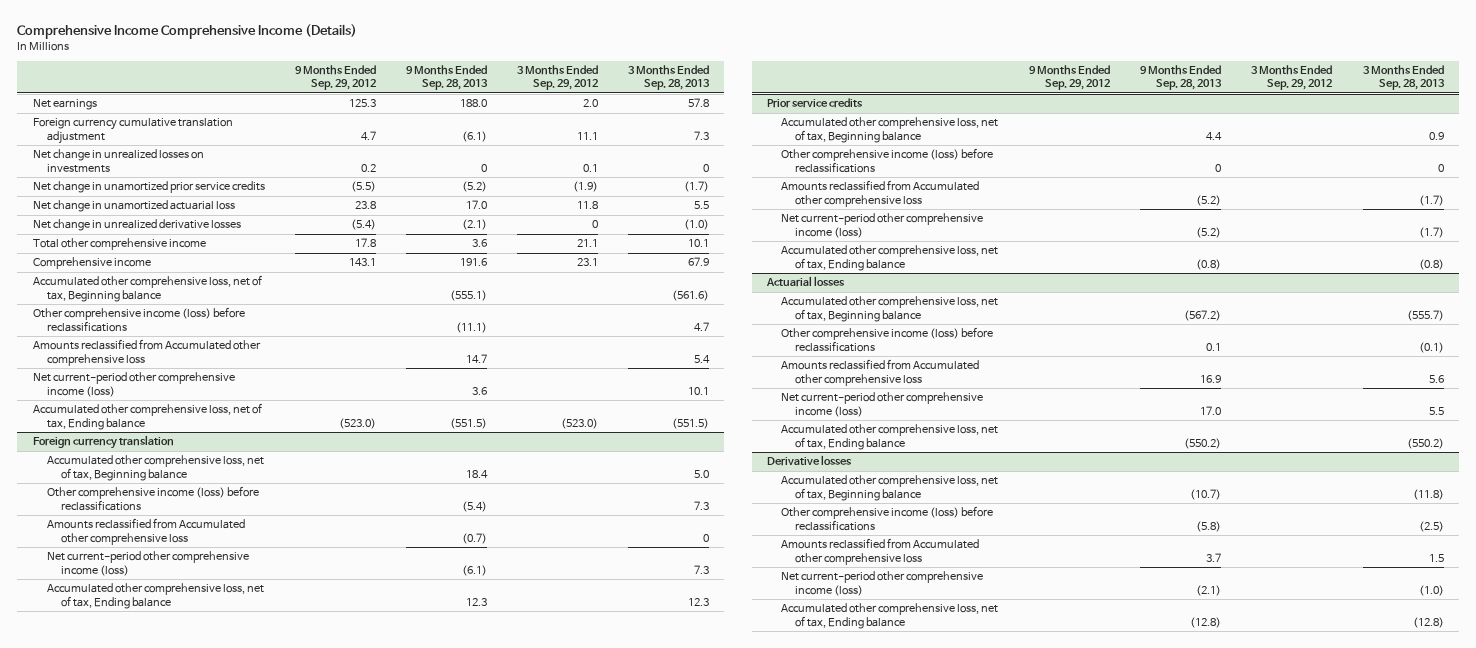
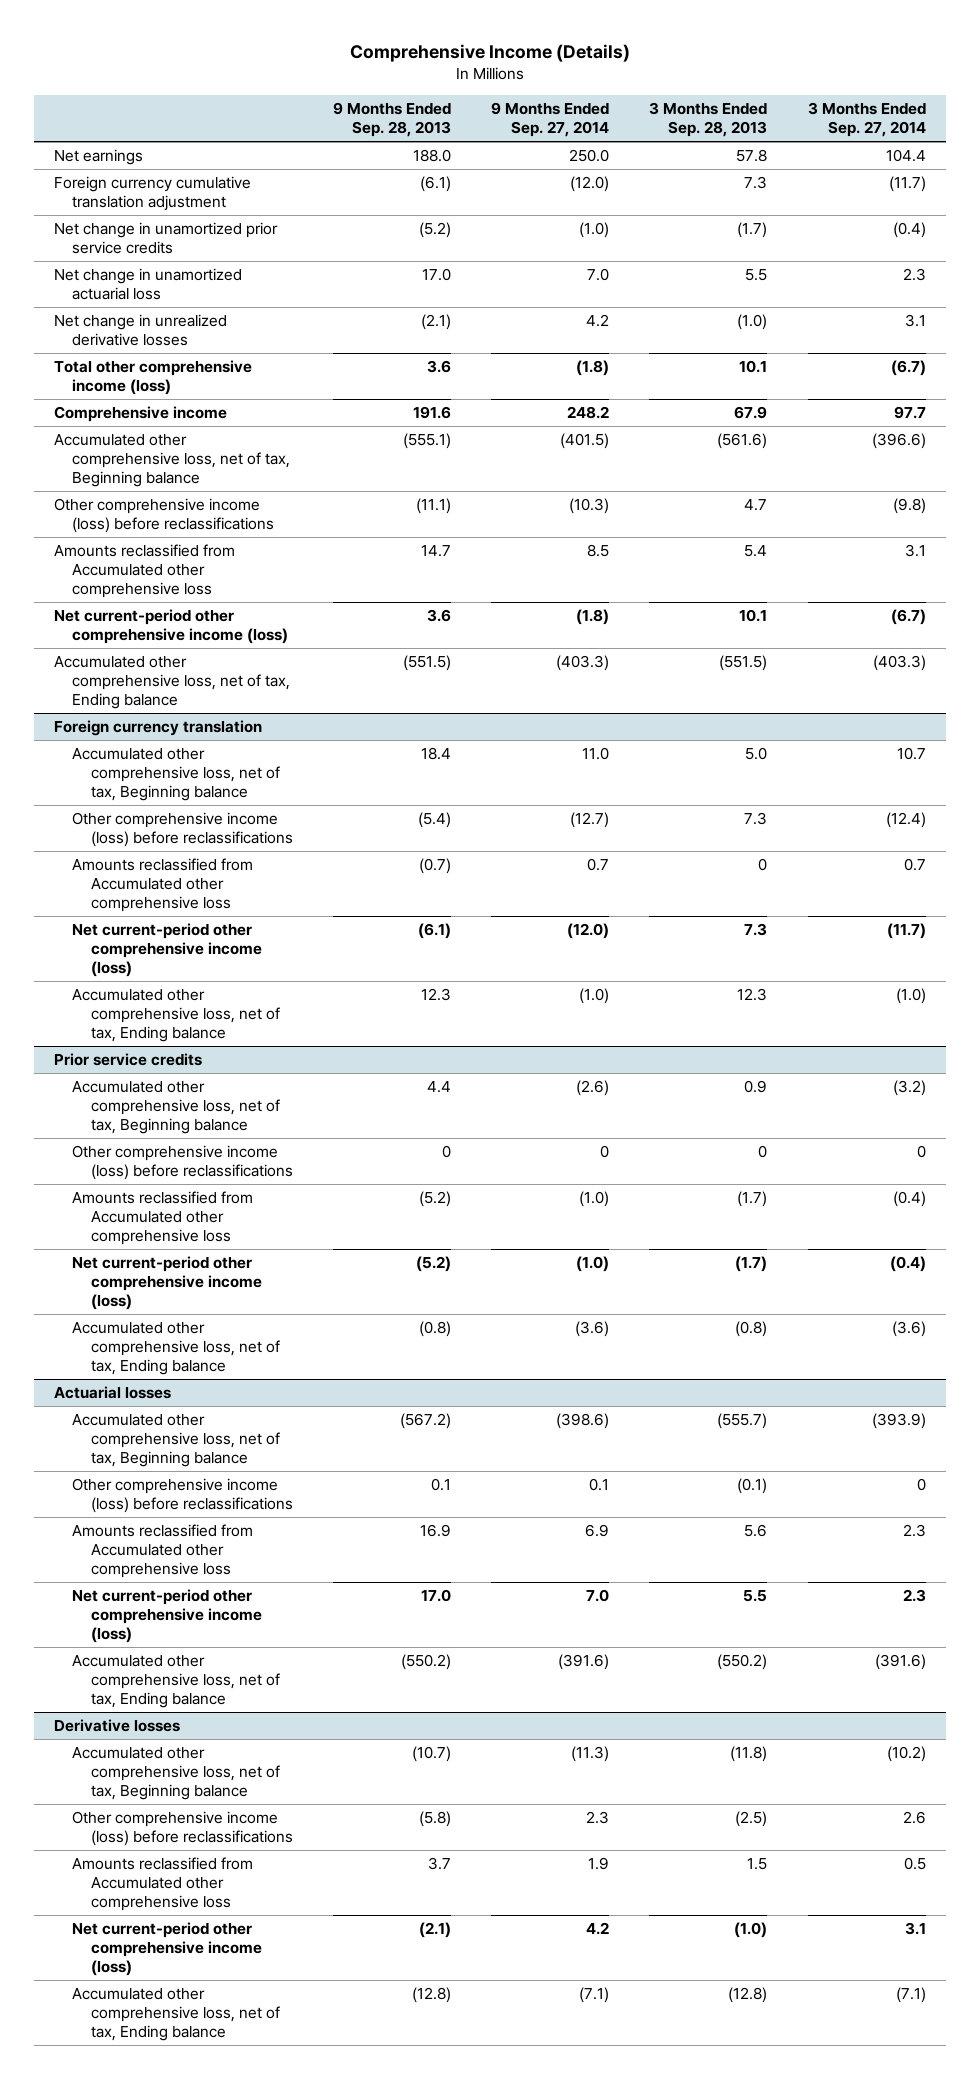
[17,23,358,39] Comprehensive Income Comprehensive Income (Details) -> [349,44,630,63] Comprehensive Income (Details)
[294,65,376,91] 9 Months Ended Sep. 29, 2012 -> none
[516,65,598,91] 3 Months Ended Sep. 29, 2012 -> none
none -> [491,102,610,138] 9 Months Ended Sep. 27, 2014
none -> [807,102,926,138] 3 Months Ended Sep. 27, 2014
[32,149,204,173] Net change in unrealized losses on investments -> none
[32,238,206,251] Total other comprehensive income -> [53,360,252,396] Total other comprehensive income (loss)

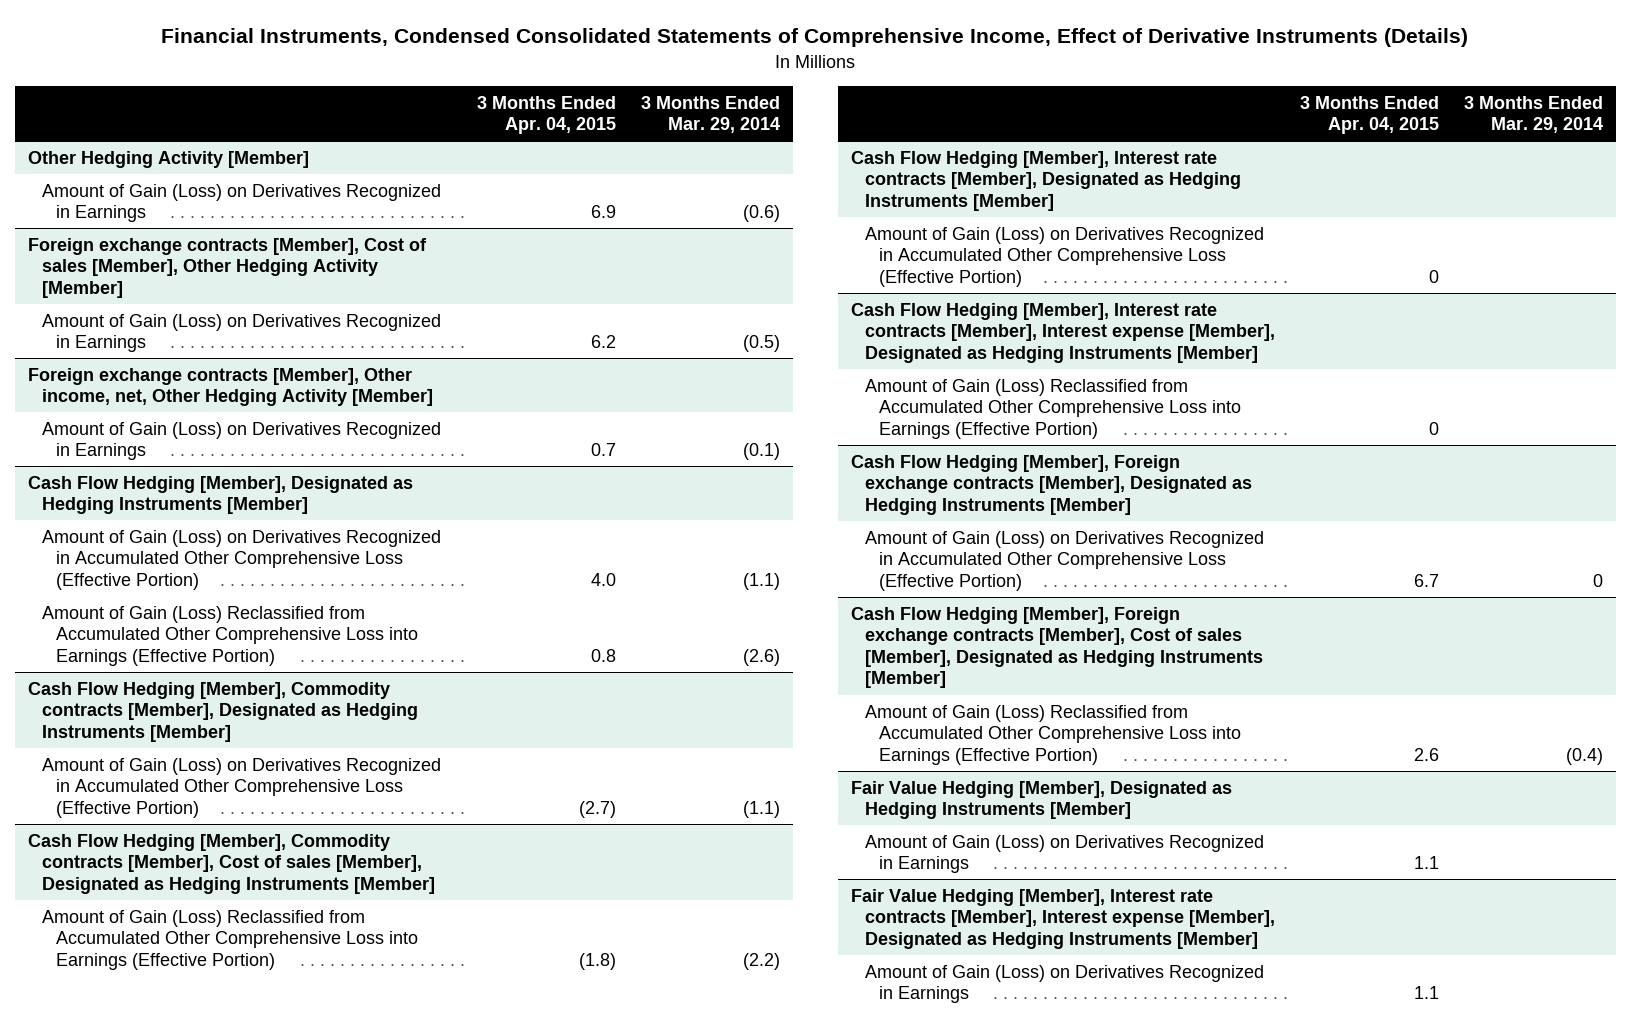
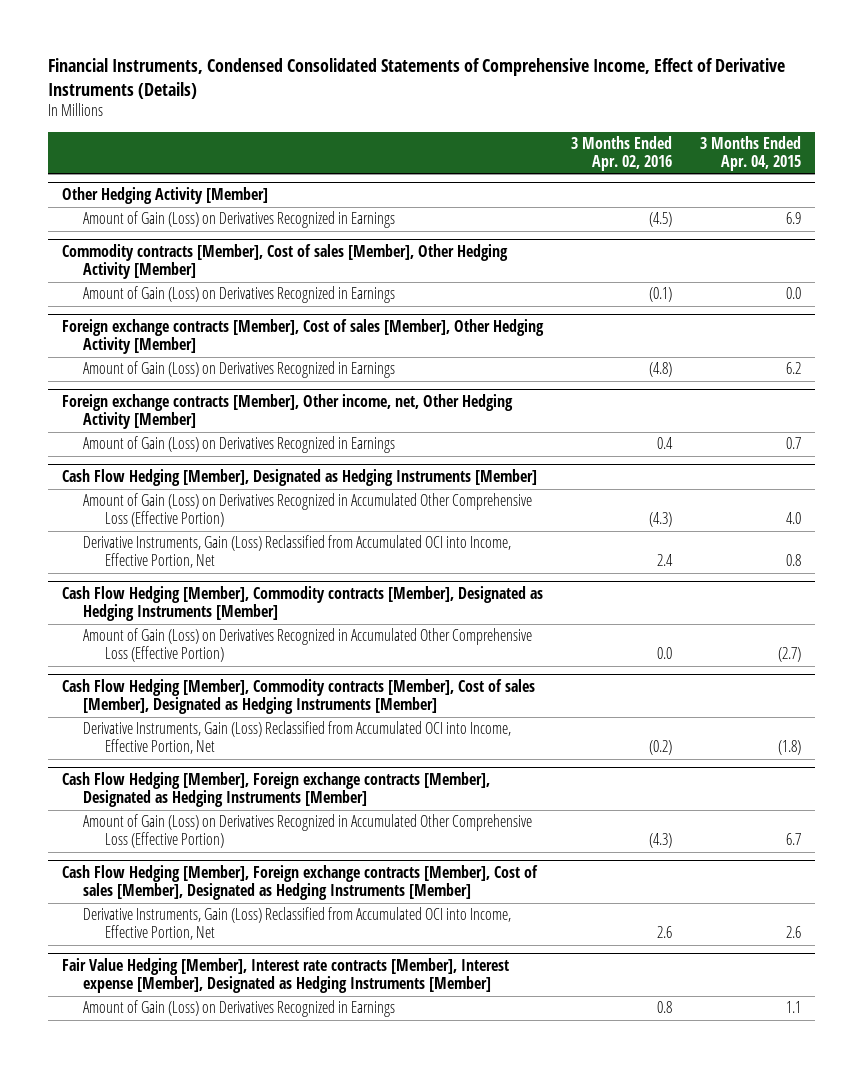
[641,95,781,134] 3 Months Ended Mar. 29, 2014 -> none
none -> [571,135,673,171] 3 Months Ended Apr. 02, 2016
none -> [62,244,509,280] Commodity contracts [Member], Cost of sales [Member], Other Hedging Activity [Member]
none -> [83,286,396,304] Amount of Gain (Loss) on Derivatives Recognized in Earnings
[42,605,419,666] Amount of Gain (Loss) Reclassified from Accumulated Other Comprehensive Loss into Earnings (Effective Portion) -> [83,535,512,569] Derivative Instruments, Gain (Loss) Reclassified from Accumulated OCI into Income, Effective Portion, Net
[850,150,1241,211] Cash Flow Hedging [Member], Interest rate contracts [Member], Designated as Hedging Instruments [Member] -> none
[864,226,1264,287] Amount of Gain (Loss) on Derivatives Recognized in Accumulated Other Comprehensive Loss (Effective Portion) -> none
[850,302,1275,363] Cash Flow Hedging [Member], Interest rate contracts [Member], Interest expense [Member], Designated as Hedging Instruments [Member] -> none
[864,378,1242,439] Amount of Gain (Loss) Reclassified from Accumulated Other Comprehensive Loss into Earnings (Effective Portion) -> none
[42,909,419,970] Amount of Gain (Loss) Reclassified from Accumulated Other Comprehensive Loss into Earnings (Effective Portion) -> [83,721,512,755] Derivative Instruments, Gain (Loss) Reclassified from Accumulated OCI into Income, Effective Portion, Net
[850,780,1232,820] Fair Value Hedging [Member], Designated as Hedging Instruments [Member] -> none
[864,834,1264,874] Amount of Gain (Loss) on Derivatives Recognized in Earnings -> none
[864,704,1242,765] Amount of Gain (Loss) Reclassified from Accumulated Other Comprehensive Loss into Earnings (Effective Portion) -> [83,907,512,941] Derivative Instruments, Gain (Loss) Reclassified from Accumulated OCI into Income, Effective Portion, Net

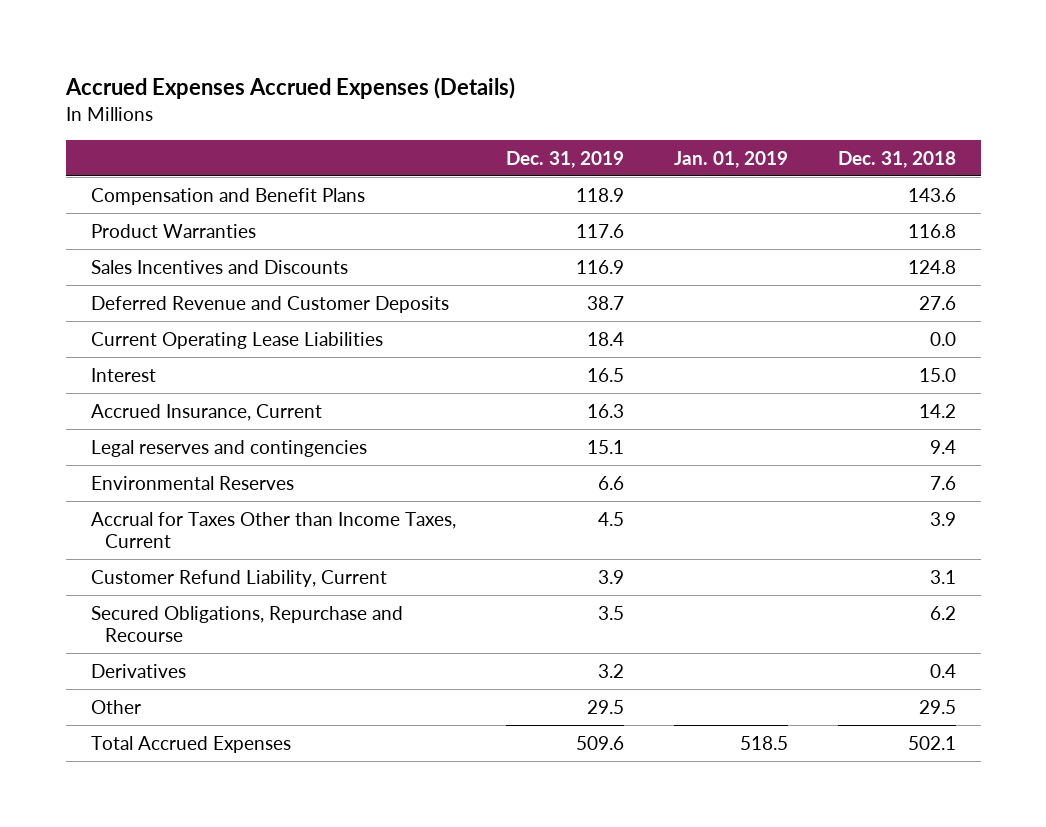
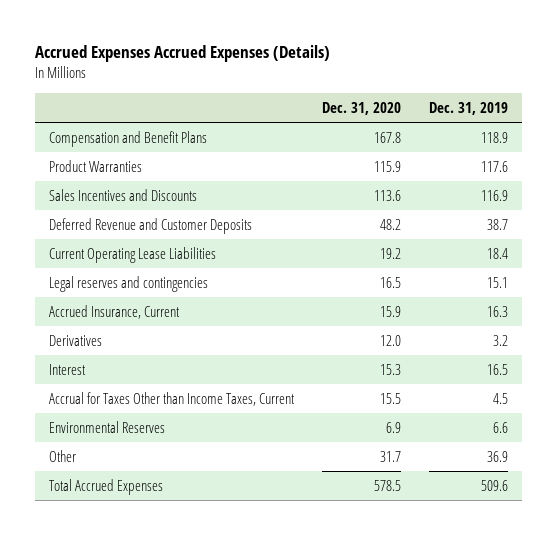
[673,150,788,168] Jan. 01, 2019 -> none
[837,150,956,168] Dec. 31, 2018 -> none
none -> [322,101,402,115] Dec. 31, 2020
[90,569,387,587] Customer Refund Liability, Current -> none
[90,605,403,643] Secured Obligations, Repurchase and Recourse -> none
[90,403,322,421] Accrued Insurance, Current -> [49,304,181,319] Accrued Insurance, Current
[90,367,156,382] Interest -> [49,363,87,375] Interest
[90,511,456,549] Accrual for Taxes Other than Income Taxes, Current -> [49,391,296,406] Accrual for Taxes Other than Income Taxes, Current
[90,475,294,490] Environmental Reserves -> [49,420,166,433] Environmental Reserves
[586,699,624,714] 29.5 -> [487,450,509,462] 36.9

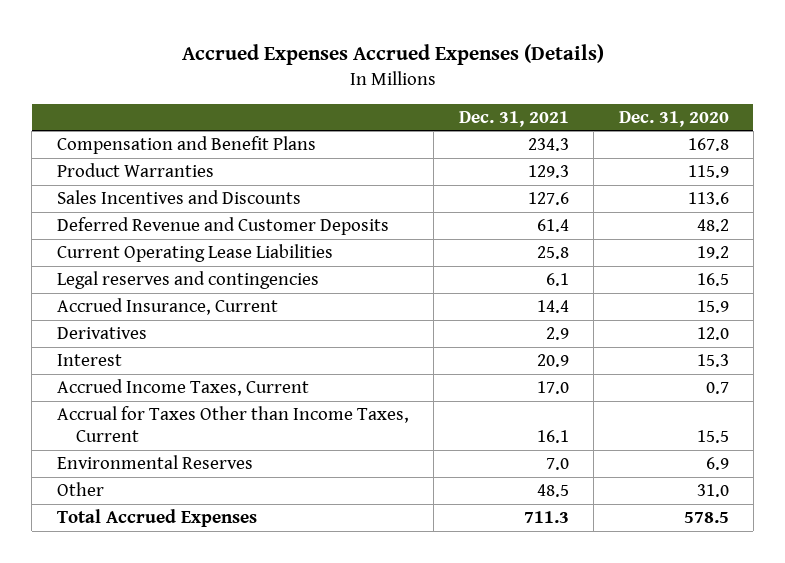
[429,101,509,115] Dec. 31, 2019 -> none
none -> [458,110,569,127] Dec. 31, 2021
none -> [56,379,309,397] Accrued Income Taxes, Current
[380,450,402,462] 31.7 -> [696,484,729,498] 31.0

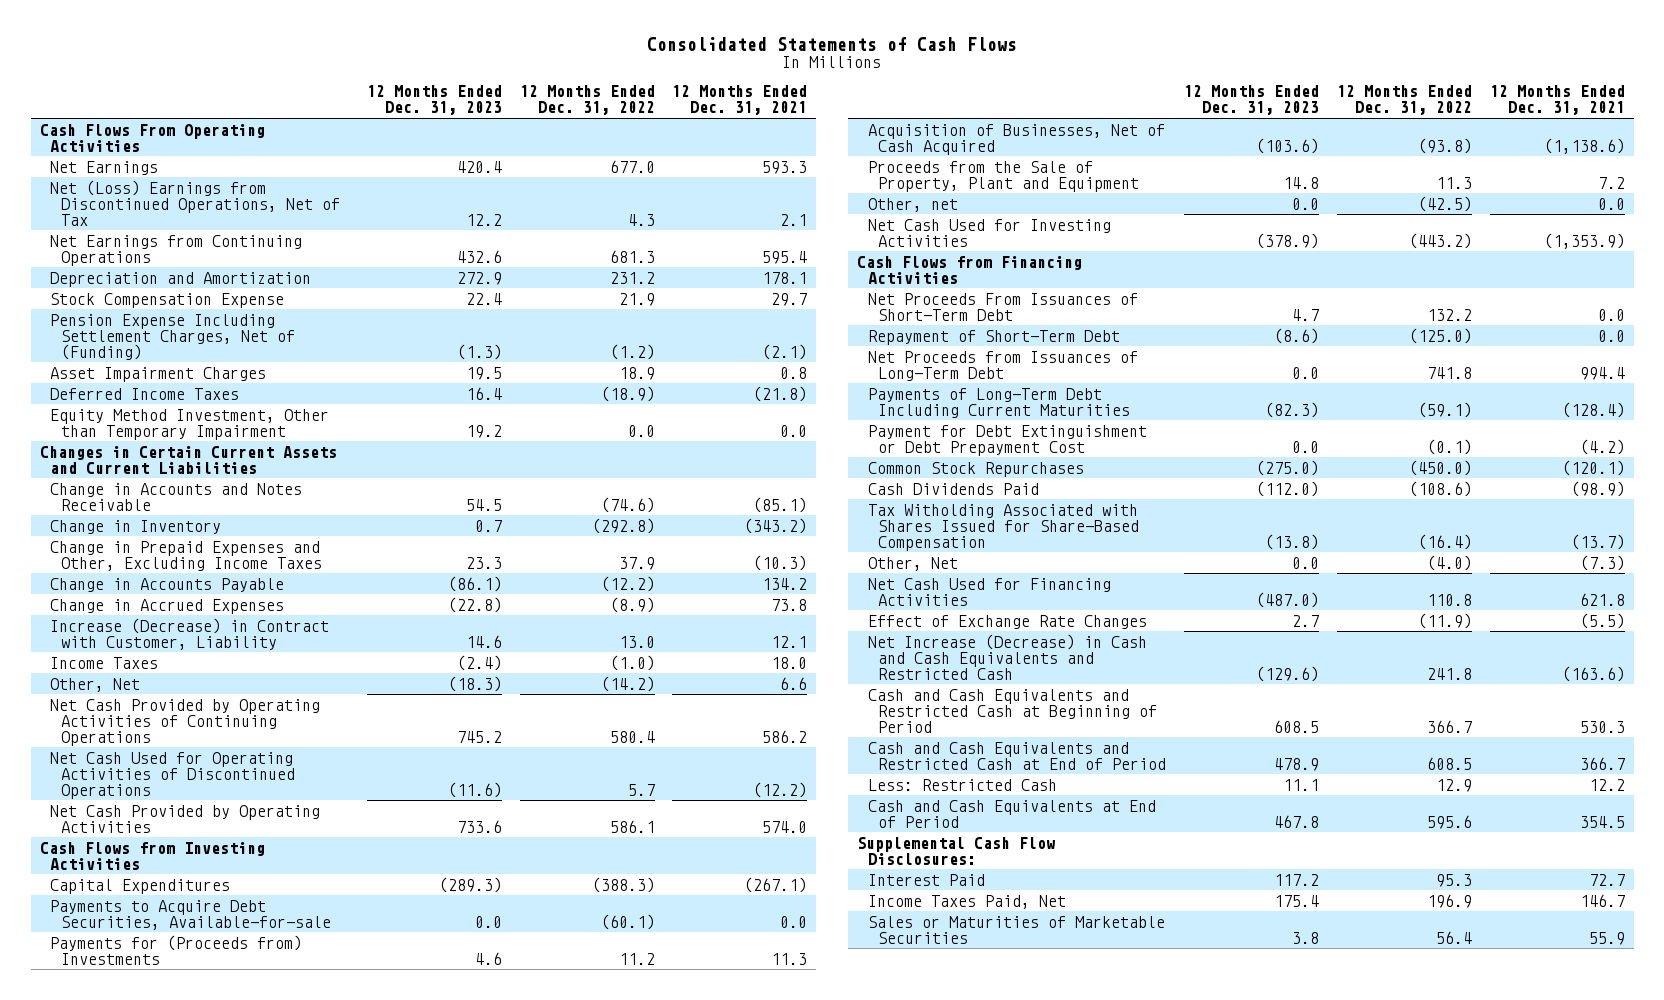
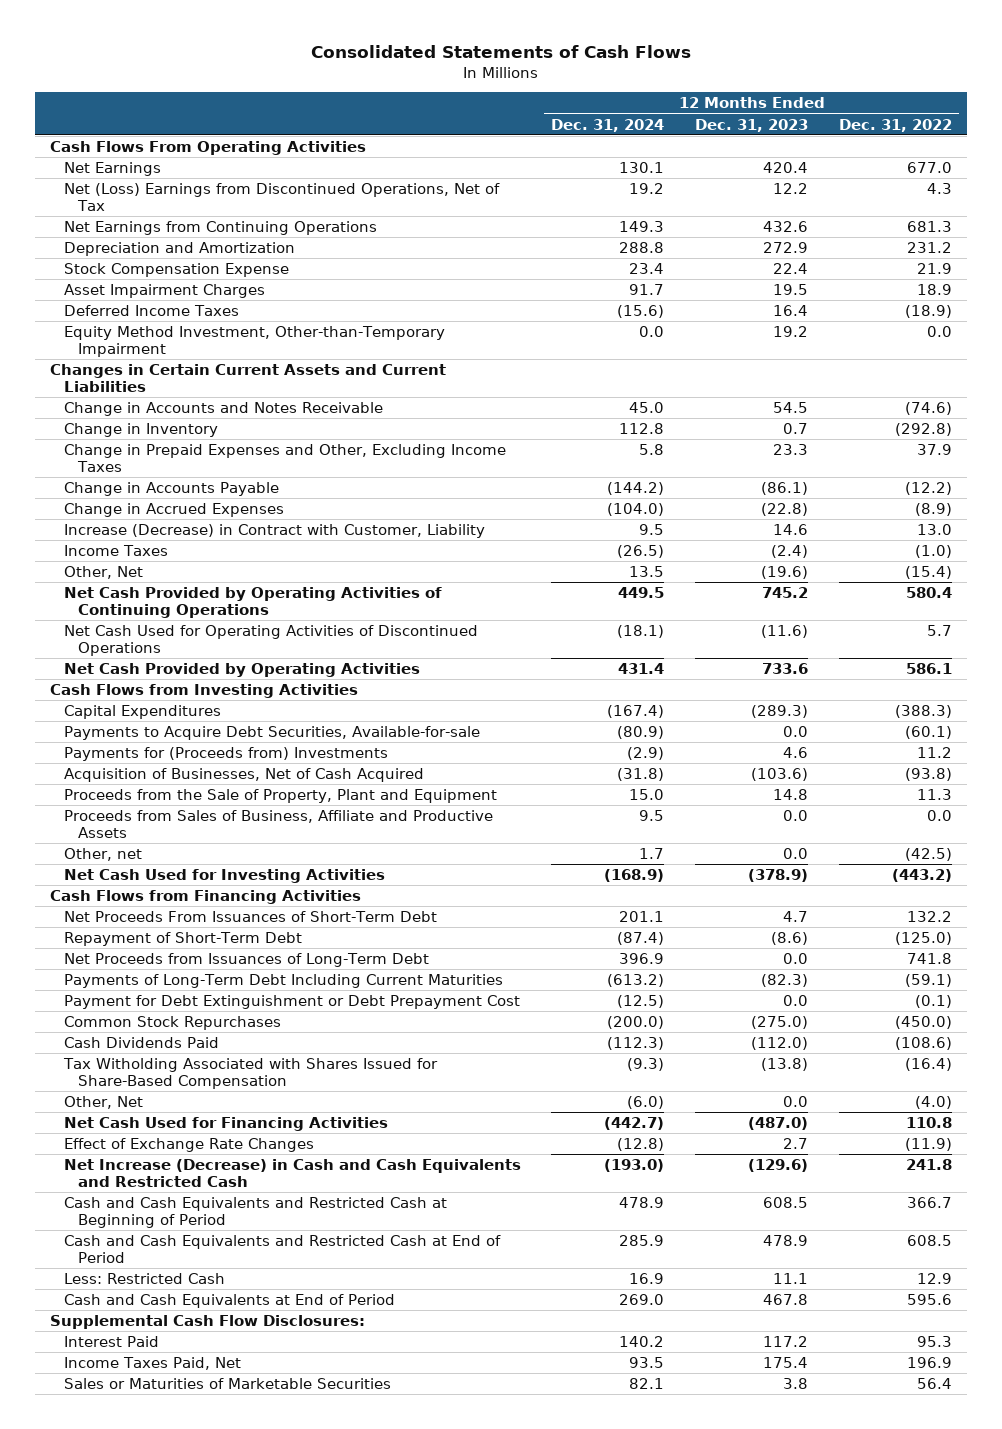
[672,85,808,116] 12 Months Ended Dec. 31, 2021 -> none
none -> [551,118,665,132] Dec. 31, 2024
[50,313,295,360] Pension Expense Including Settlement Charges, Net of (Funding) -> none
[50,408,330,440] Equity Method Investment, Other than Temporary Impairment -> [63,325,445,358] Equity Method Investment, Other-than-Temporary Impairment
[447,675,502,692] (18.3) -> [761,565,809,579] (19.6)
[600,675,655,692] (14.2) -> [904,565,952,579] (15.4)
none -> [63,809,493,839] Proceeds from Sales of Business, Affiliate and Productive Assets

